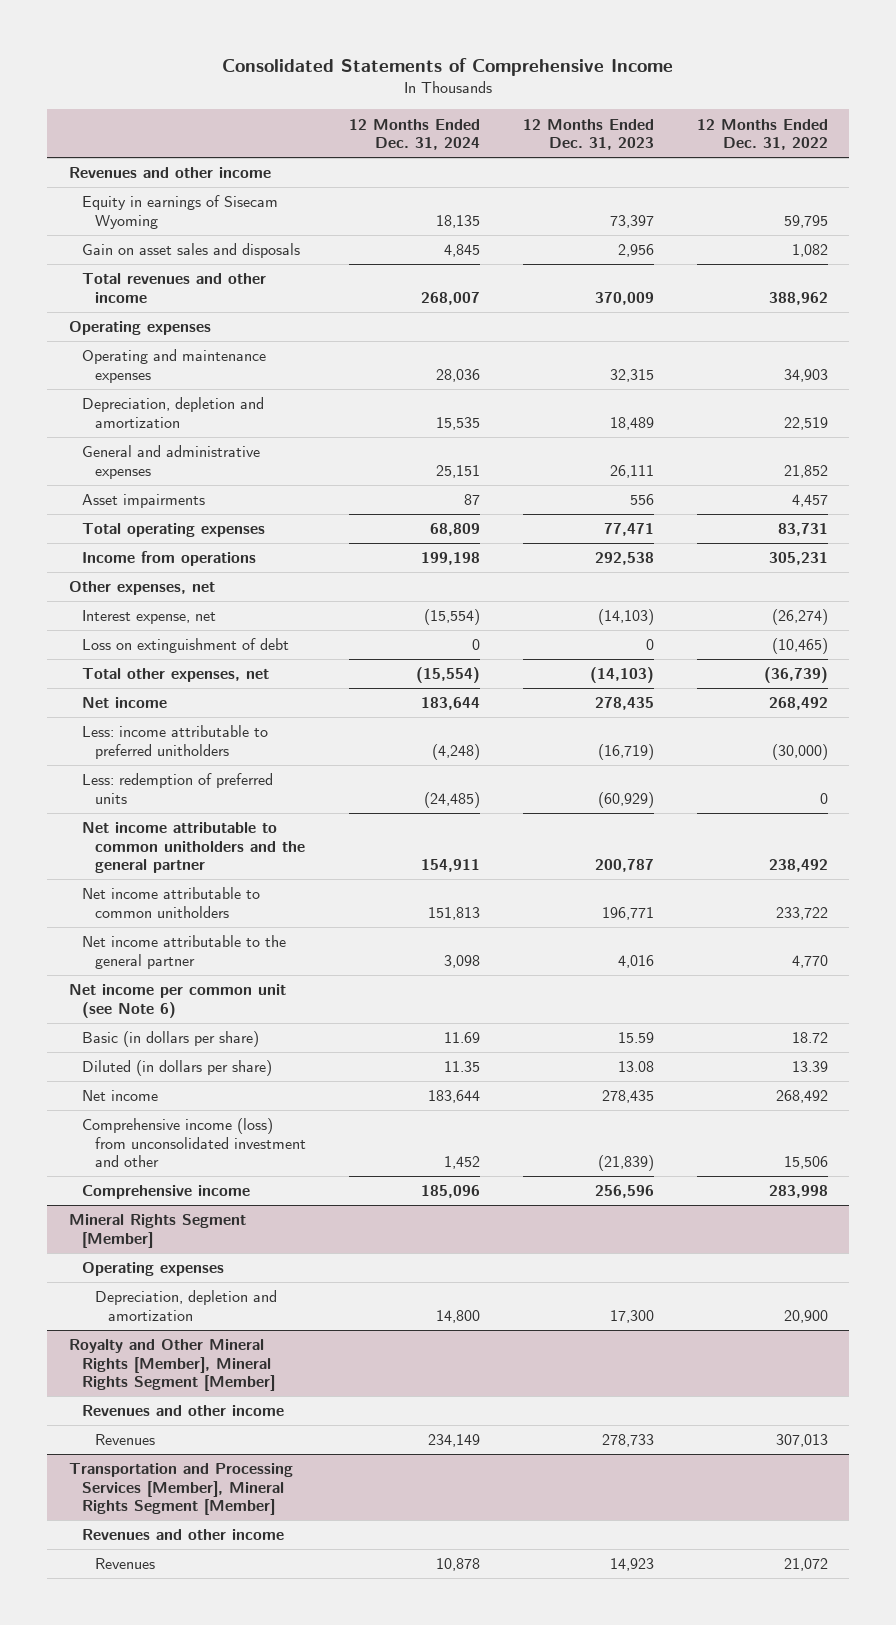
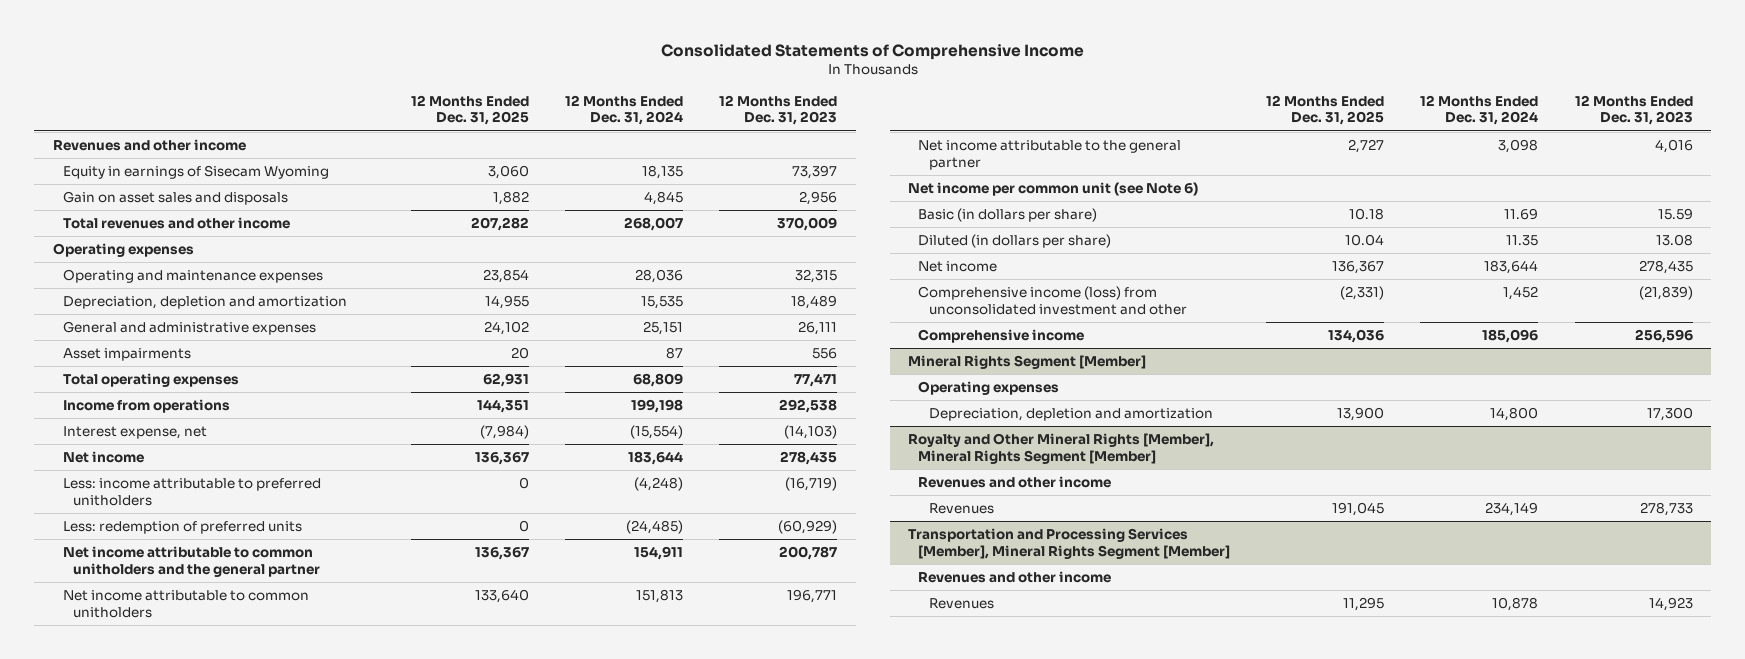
[696,118,828,150] 12 Months Ended Dec. 31, 2022 -> none
none -> [411,94,530,126] 12 Months Ended Dec. 31, 2025
[68,581,215,596] Other expenses, net -> none
[81,638,289,654] Loss on extinguishment of debt -> none
[81,668,269,683] Total other expenses, net -> none

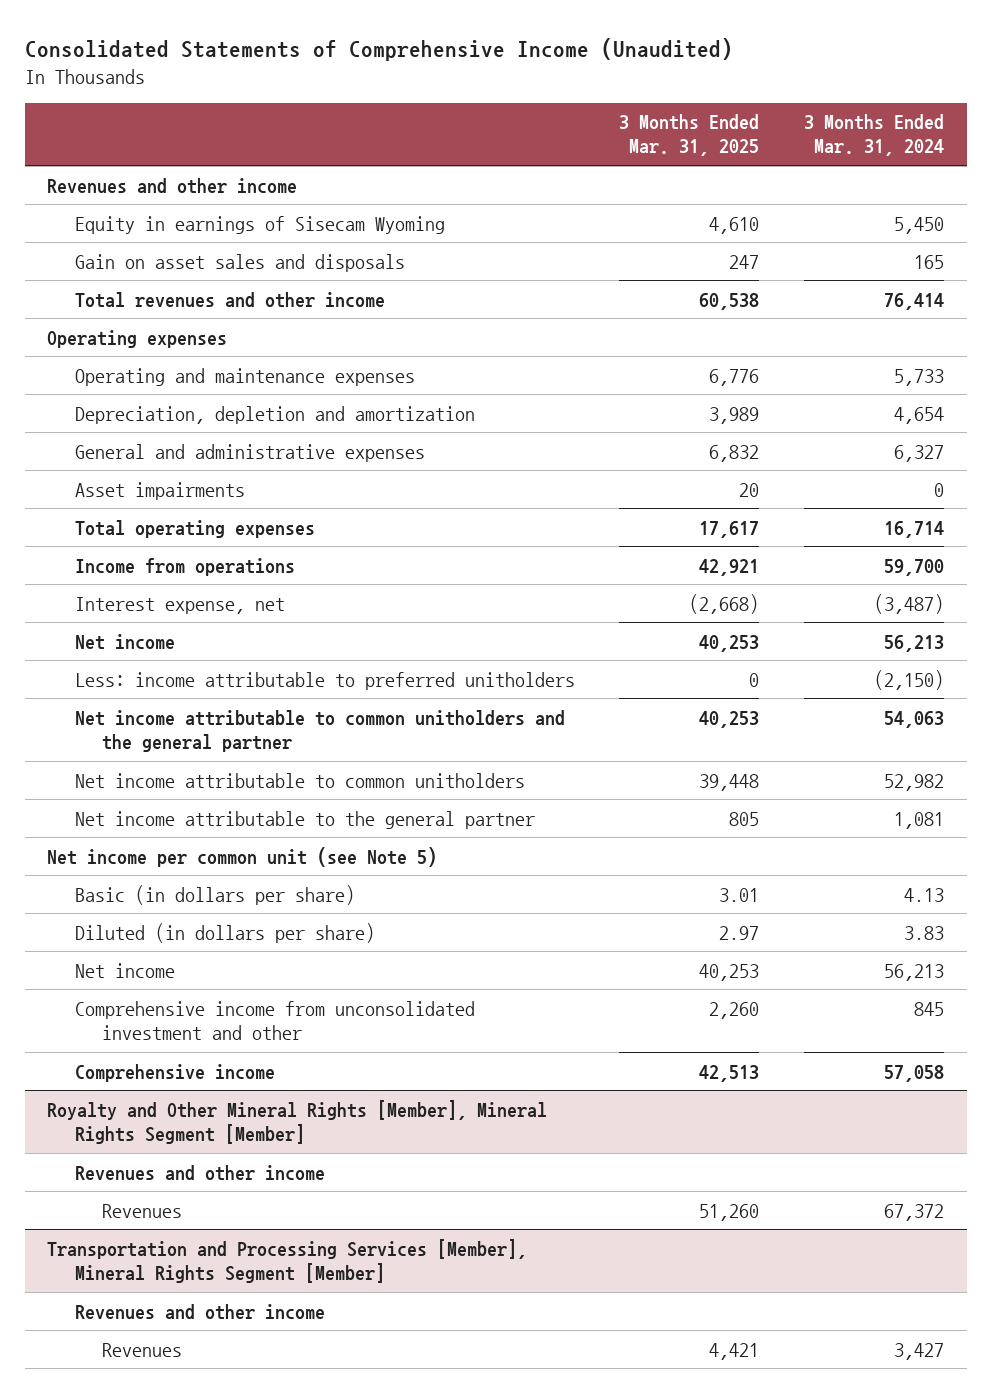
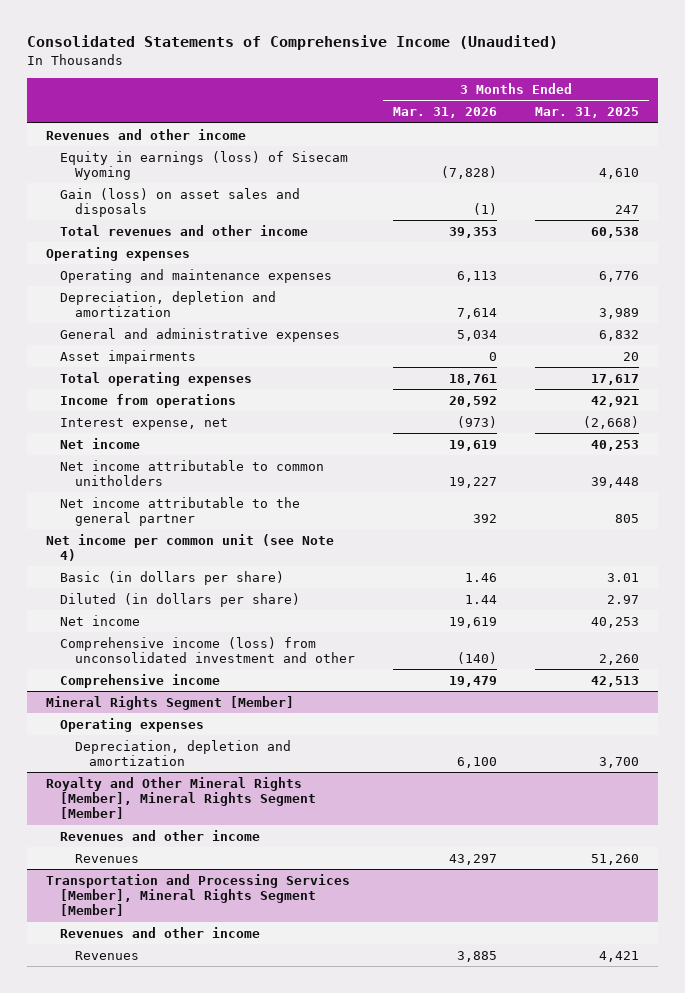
[804,114,945,157] 3 Months Ended Mar. 31, 2024 -> none
none -> [393,107,498,119] Mar. 31, 2026
[74,215,445,234] Equity in earnings of Sisecam Wyoming -> [60,150,349,181] Equity in earnings (loss) of Sisecam Wyoming
[74,253,405,272] Gain on asset sales and disposals -> [60,187,301,218] Gain (loss) on asset sales and disposals
[74,671,575,690] Less: income attributable to preferred unitholders -> none
[74,709,565,752] Net income attributable to common unitholders and the general partner -> none
[47,846,438,867] Net income per common unit (see Note 5) -> [45,533,334,562] Net income per common unit (see Note 4)
[74,1000,475,1040] Comprehensive income from unconsolidated investment and other -> [60,636,355,664] Comprehensive income (loss) from unconsolidated investment and other
none -> [45,695,294,710] Mineral Rights Segment [Member]
none -> [60,717,205,732] Operating expenses
none -> [74,739,291,767] Depreciation, depletion and amortization

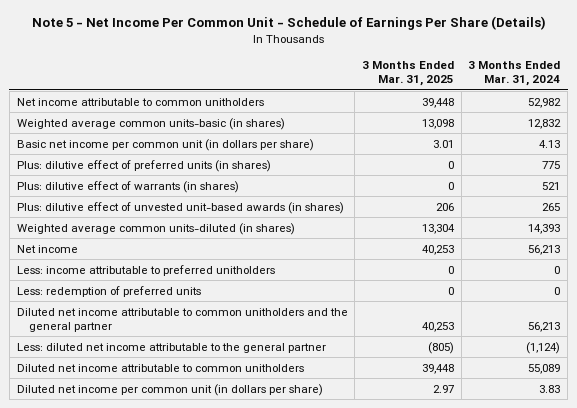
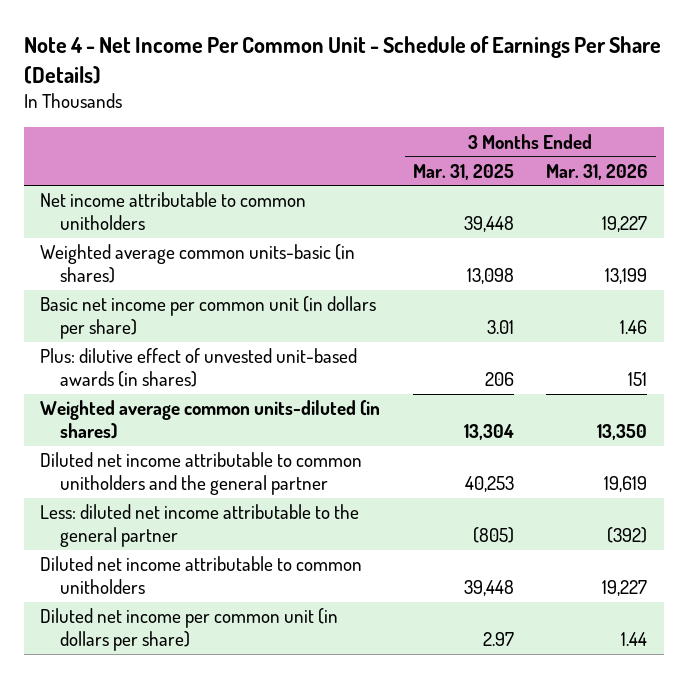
[31,16,546,31] Note 5 - Net Income Per Common Unit - Schedule of Earnings Per Share (Details) -> [23,36,661,84] Note 4 - Net Income Per Common Unit - Schedule of Earnings Per Share (Details)
[468,60,561,86] 3 Months Ended Mar. 31, 2024 -> none
none -> [546,163,648,180] Mar. 31, 2026
[16,159,271,172] Plus: dilutive effect of preferred units (in shares) -> none
[16,180,239,193] Plus: dilutive effect of warrants (in shares) -> none
[16,244,78,253] Net income -> none
[16,264,275,276] Less: income attributable to preferred unitholders -> none
[16,285,201,297] Less: redemption of preferred units -> none

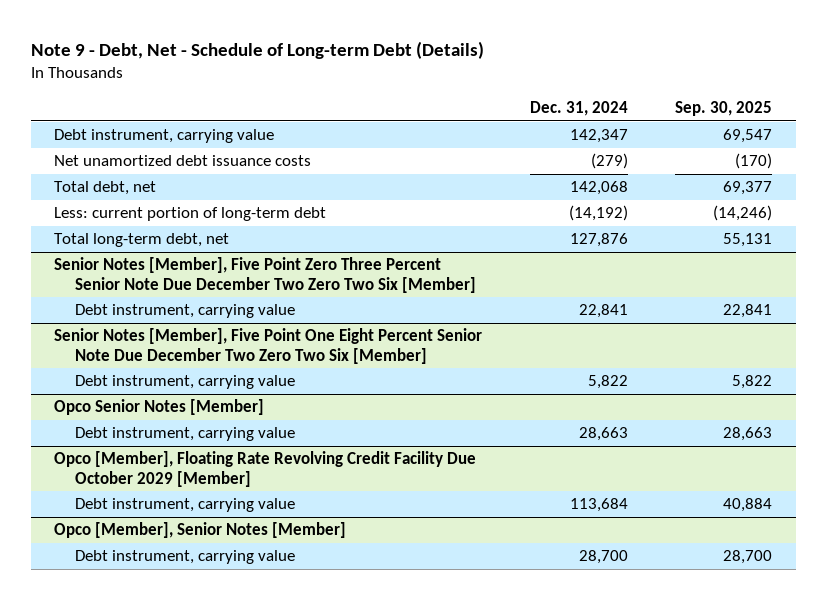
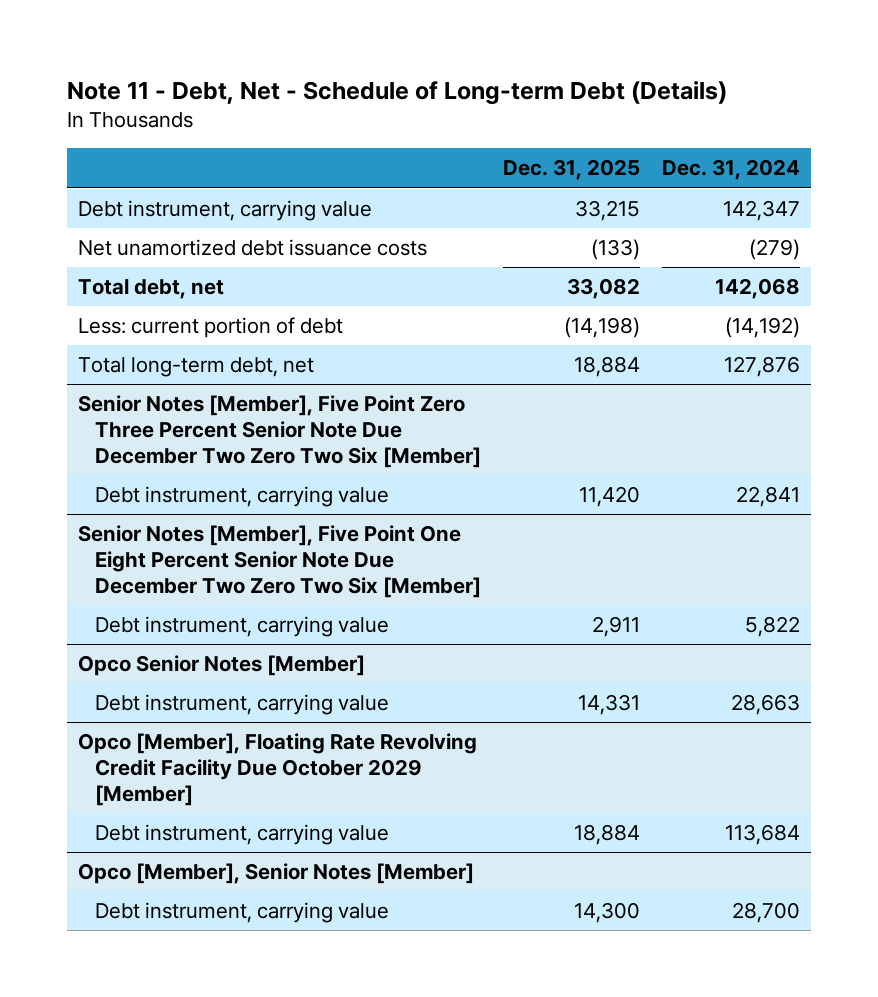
[30,41,484,60] Note 9 - Debt, Net - Schedule of Long-term Debt (Details) -> [66,81,727,106] Note 11 - Debt, Net - Schedule of Long-term Debt (Details)
[674,100,772,116] Sep. 30, 2025 -> none
none -> [502,159,640,181] Dec. 31, 2025
[54,207,327,222] Less: current portion of long-term debt -> [78,317,344,339] Less: current portion of debt

